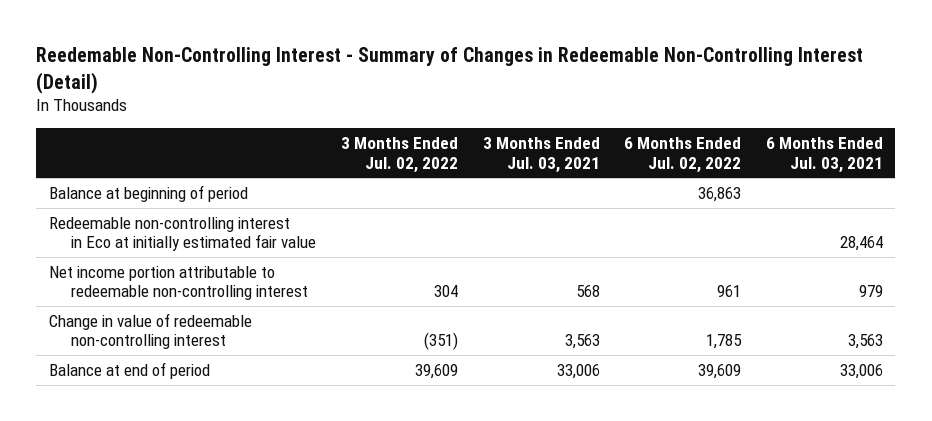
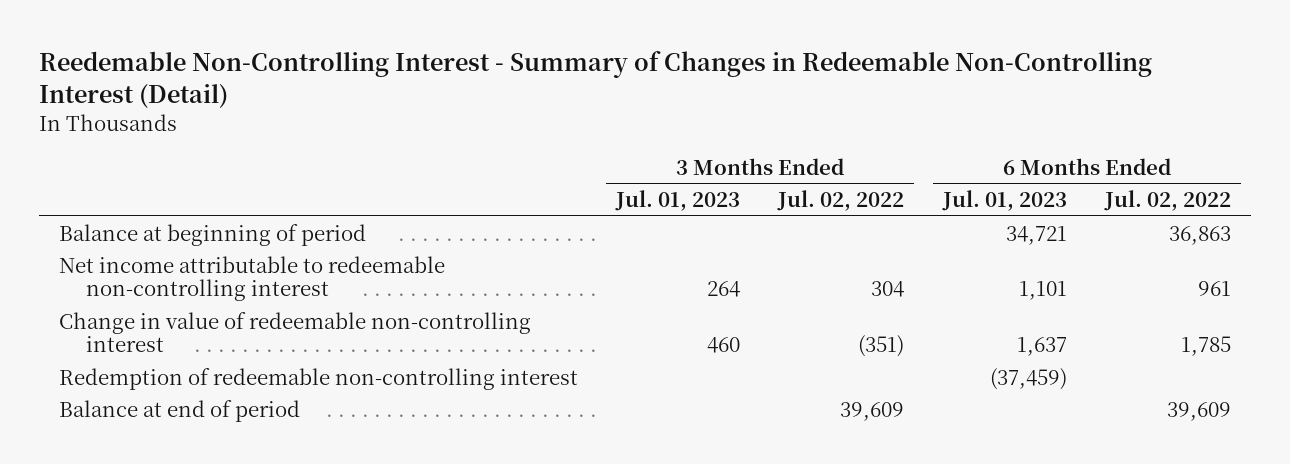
[482,137,600,173] 3 Months Ended Jul. 03, 2021 -> none
[766,137,884,173] 6 Months Ended Jul. 03, 2021 -> none
none -> [614,189,740,211] Jul. 01, 2023
none -> [941,189,1067,211] Jul. 01, 2023
[48,216,317,252] Redeemable non-controlling interest in Eco at initially estimated fair value -> none
[48,265,309,301] Net income portion attributable to redeemable non-controlling interest -> [58,255,445,302] Net income attributable to redeemable non-controlling interest
none -> [58,367,578,390] Redemption of redeemable non-controlling interest

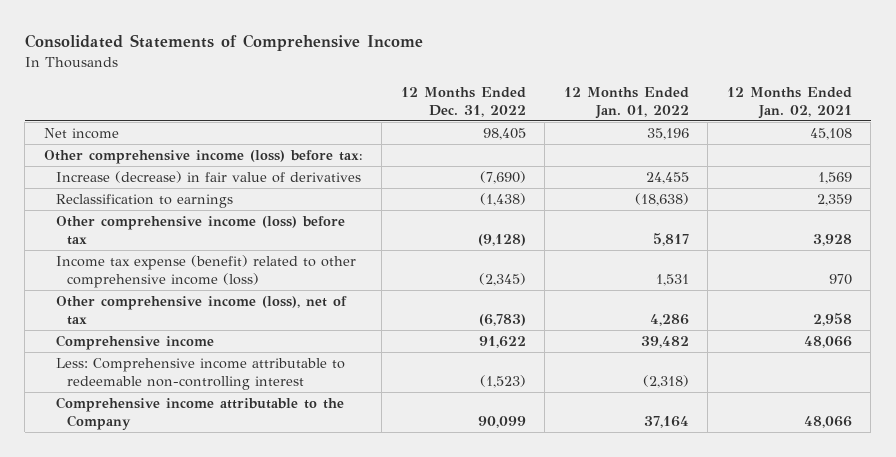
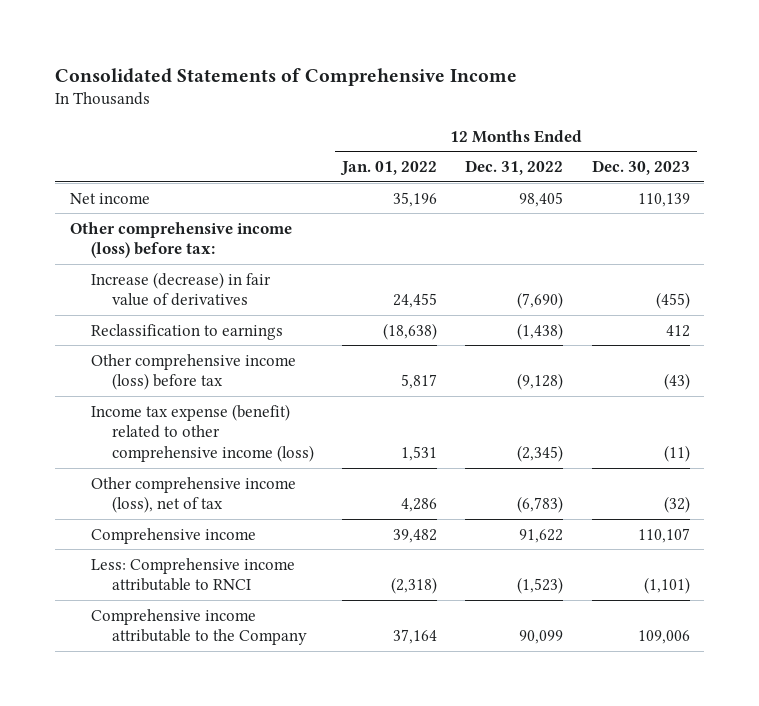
[726,87,852,119] 12 Months Ended Jan. 02, 2021 -> none
none -> [591,159,690,175] Dec. 30, 2023
[55,358,345,390] Less: Comprehensive income attributable to redeemable non-controlling interest -> [90,557,295,592] Less: Comprehensive income attributable to RNCI

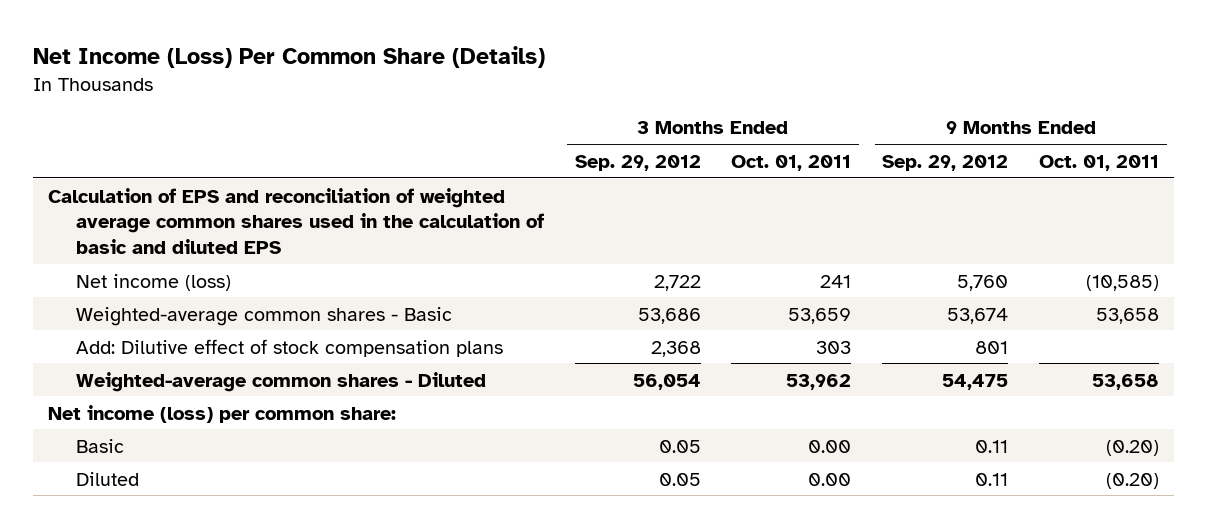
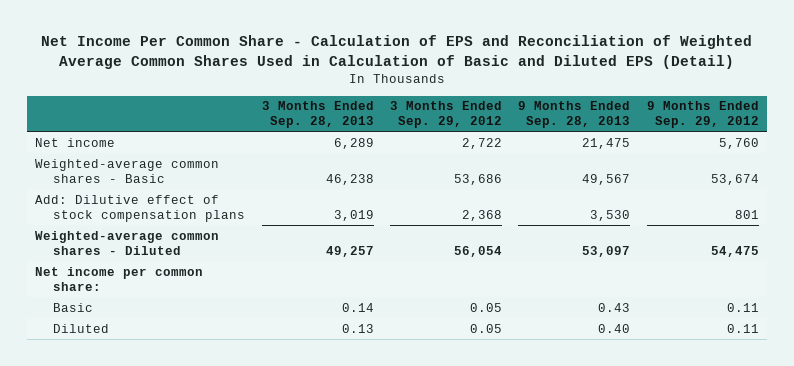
[32,45,545,68] Net Income (Loss) Per Common Share (Details) -> [40,35,752,69] Net Income Per Common Share - Calculation of EPS and Reconciliation of Weighted Average Common Shares Used in Calculation of Basic and Diluted EPS (Detail)
[731,154,852,171] Oct. 01, 2011 -> none
[1038,154,1159,171] Oct. 01, 2011 -> none
none -> [261,101,374,129] 3 Months Ended Sep. 28, 2013
none -> [518,101,631,129] 9 Months Ended Sep. 28, 2013
[48,187,544,255] Calculation of EPS and reconciliation of weighted average common shares used in the calculation of basic and diluted EPS -> none
[75,273,231,291] Net income (loss) -> [34,137,115,147] Net income
[48,404,397,423] Net income (loss) per common share: -> [34,266,203,291] Net income per common share:

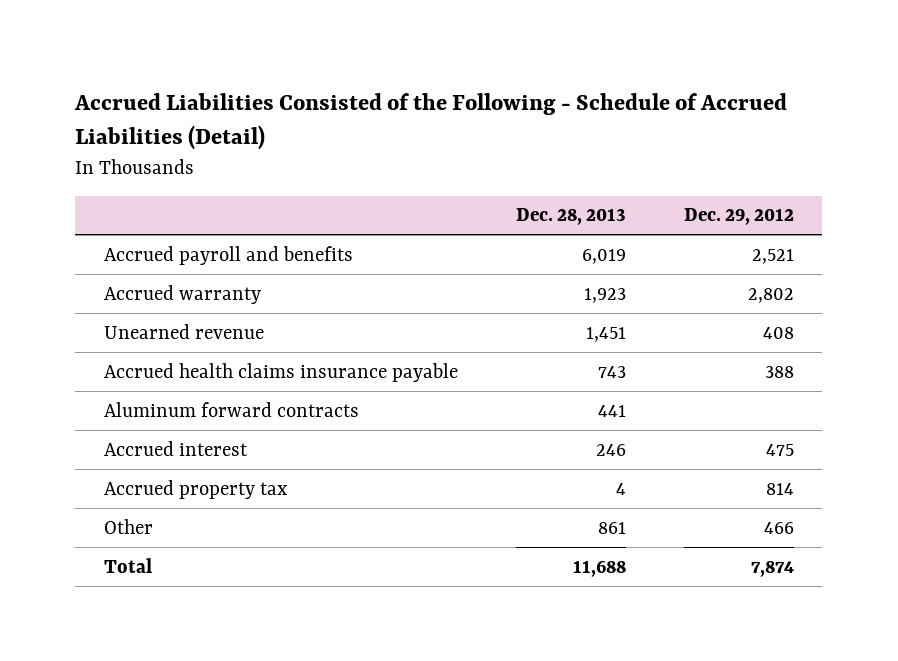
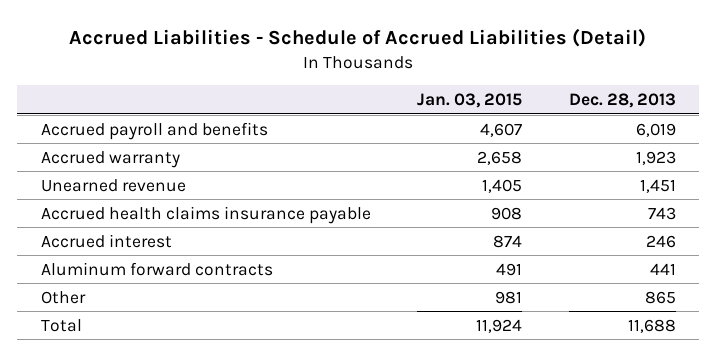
[74,92,788,150] Accrued Liabilities Consisted of the Following - Schedule of Accrued Liabilities (Detail) -> [69,28,647,48] Accrued Liabilities - Schedule of Accrued Liabilities (Detail)
[683,208,794,226] Dec. 29, 2012 -> none
none -> [417,92,523,108] Jan. 03, 2015
[104,479,288,499] Accrued property tax -> none
[104,401,360,417] Aluminum forward contracts -> [40,261,273,276] Aluminum forward contracts
[597,521,626,534] 861 -> [644,290,676,304] 865

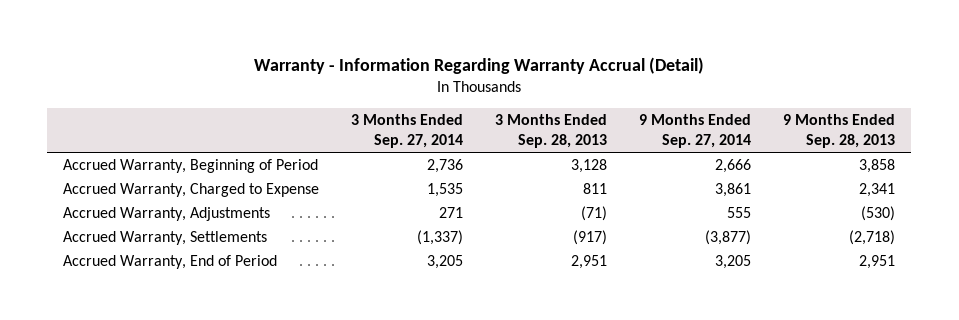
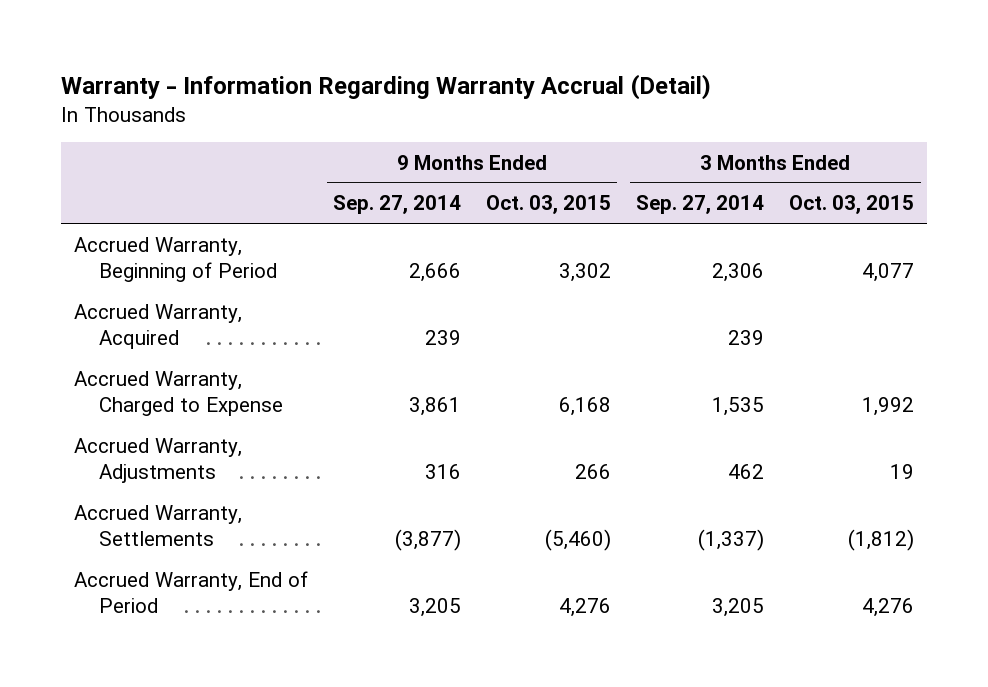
[495,114,608,149] 3 Months Ended Sep. 28, 2013 -> none
[783,114,896,149] 9 Months Ended Sep. 28, 2013 -> none
none -> [486,195,612,215] Oct. 03, 2015
none -> [789,195,915,215] Oct. 03, 2015
[427,159,464,174] 2,736 -> [712,263,765,283] 2,306
none -> [73,303,242,350] Accrued Warranty, Acquired
[439,207,464,219] 271 -> [728,464,765,480] 462
[727,207,752,219] 555 -> [425,464,462,480] 316

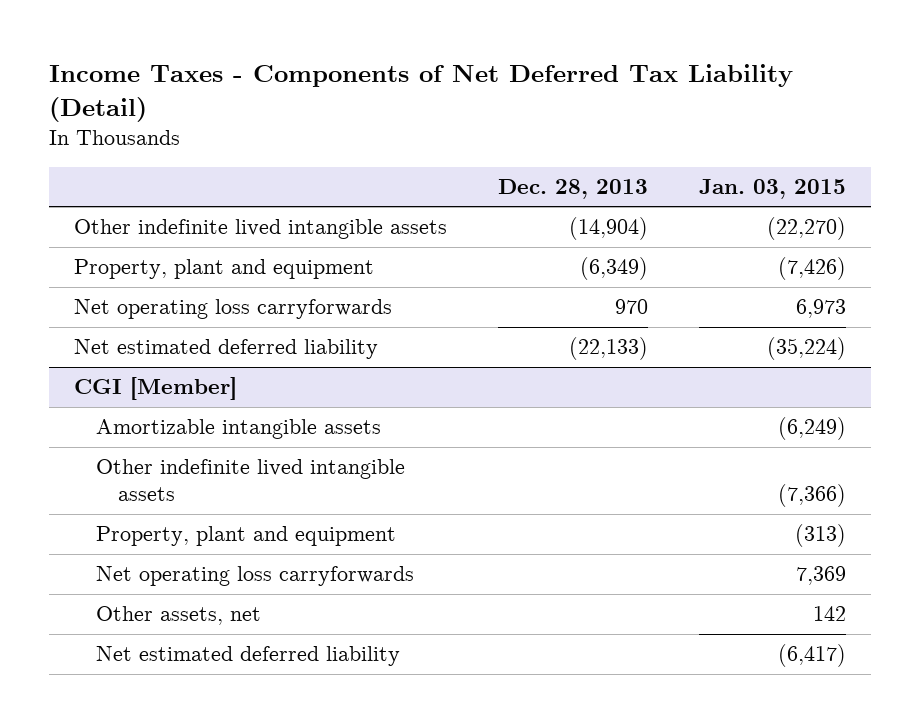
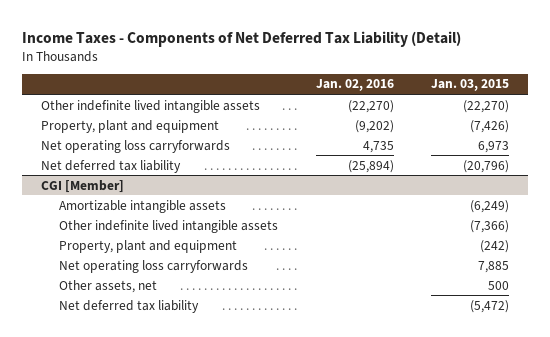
[498,178,649,199] Dec. 28, 2013 -> none
none -> [315,79,394,92] Jan. 02, 2016
[74,339,379,360] Net estimated deferred liability -> [40,159,181,173] Net deferred tax liability
[766,337,846,361] (35,224) -> [463,159,510,173] (20,796)
[794,524,846,548] (313) -> [480,239,510,253] (242)
[795,566,846,586] 7,369 -> [478,260,510,273] 7,885
[812,606,846,622] 142 -> [488,280,510,290] 500
[96,646,401,667] Net estimated deferred liability -> [59,299,200,313] Net deferred tax liability
[777,644,846,668] (6,417) -> [470,299,510,313] (5,472)

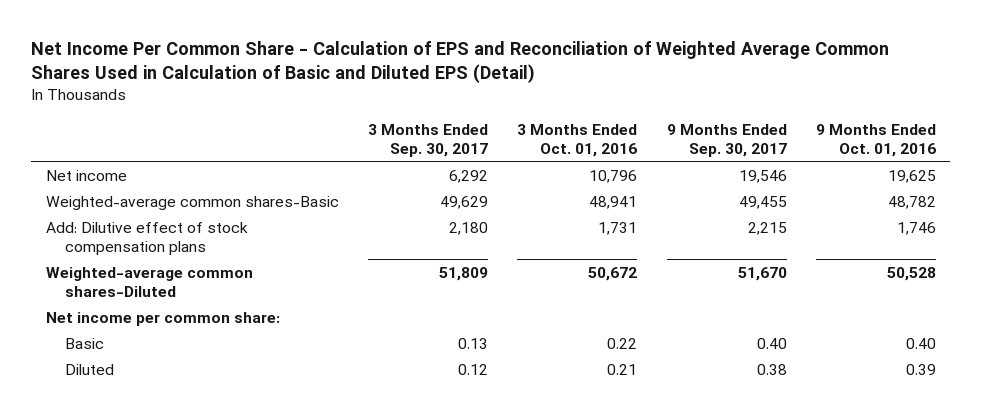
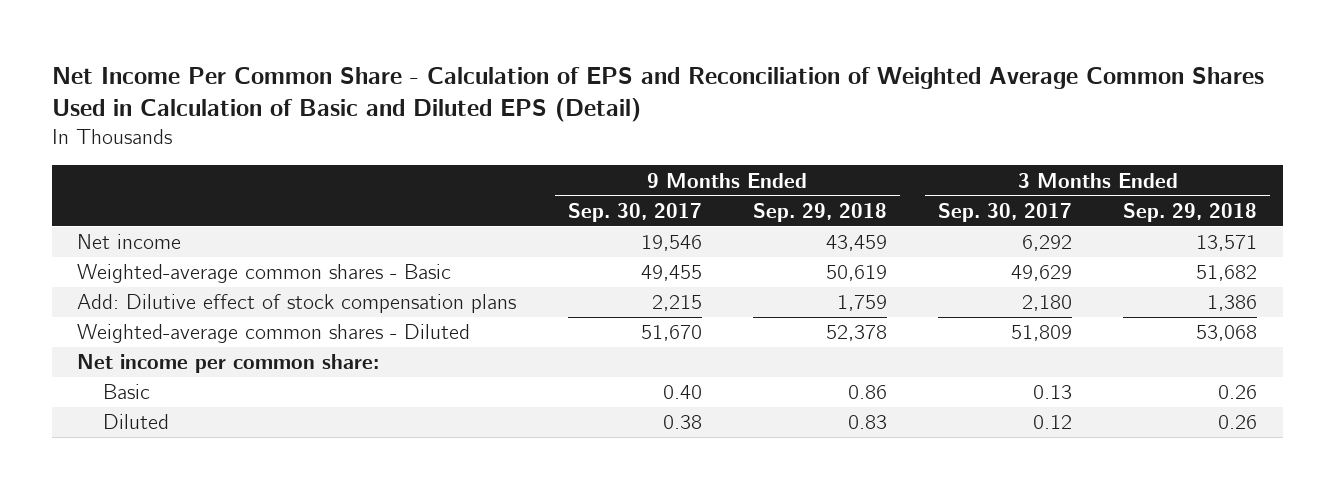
[517,123,638,157] 3 Months Ended Oct. 01, 2016 -> none
[815,123,936,157] 9 Months Ended Oct. 01, 2016 -> none
none -> [752,202,887,222] Sep. 29, 2018
none -> [1123,202,1258,222] Sep. 29, 2018
[45,195,339,210] Weighted-average common shares-Basic -> [77,264,452,284] Weighted-average common shares - Basic
[45,266,253,297] Weighted-average common shares-Diluted -> [77,324,471,344] Weighted-average common shares - Diluted

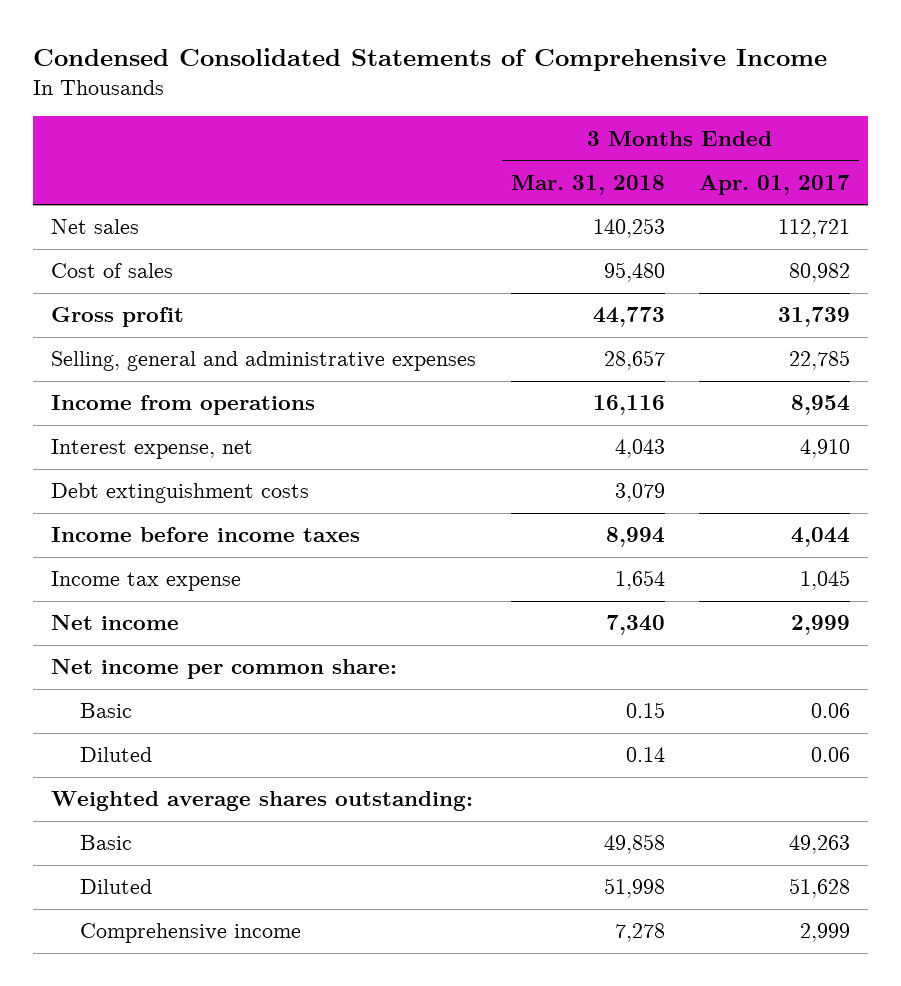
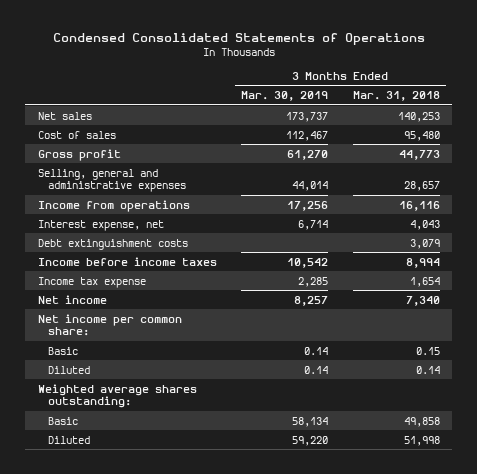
[33,48,828,72] Condensed Consolidated Statements of Comprehensive Income -> [52,32,425,45] Condensed Consolidated Statements of Operations
[699,174,851,195] Apr. 01, 2017 -> none
none -> [241,91,329,102] Mar. 30, 2019
[80,923,302,944] Comprehensive income -> none

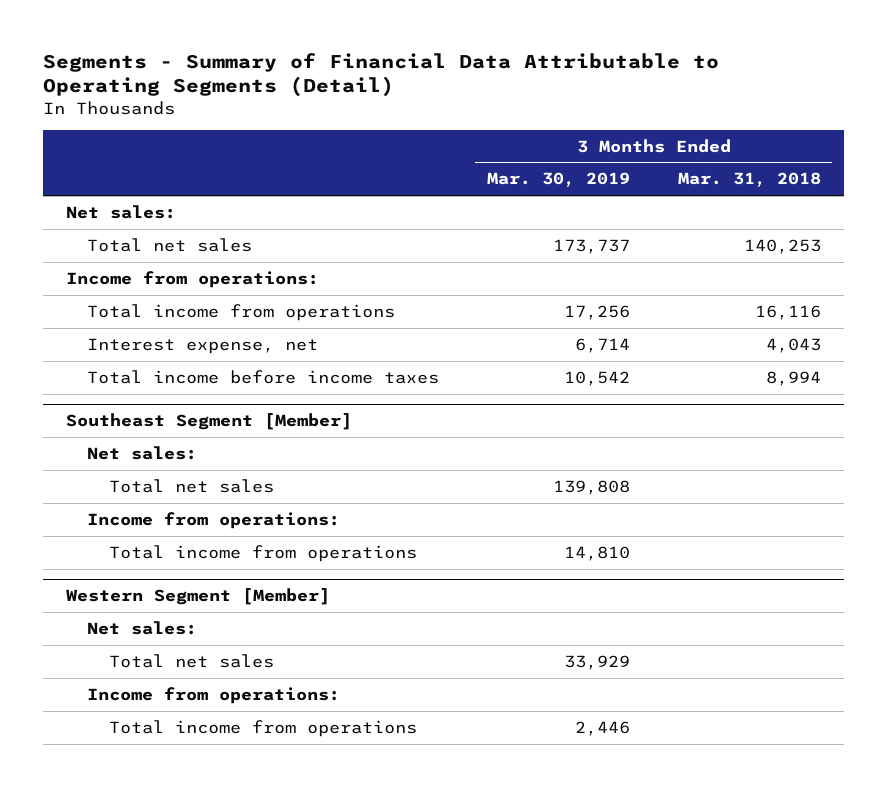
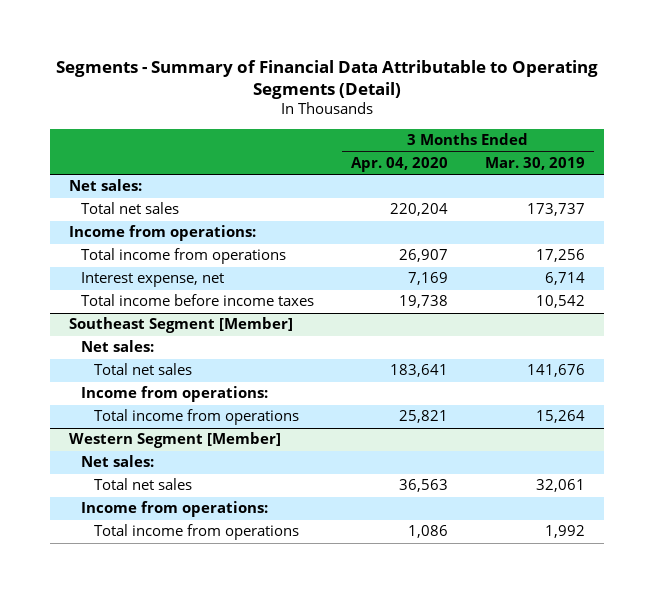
[677,172,821,188] Mar. 31, 2018 -> none
none -> [351,157,449,173] Apr. 04, 2020
[553,479,631,495] 139,808 -> [527,364,586,378] 141,676
[564,545,631,561] 14,810 -> [536,410,586,424] 15,264
[564,654,631,670] 33,929 -> [536,479,586,493] 32,061
[575,720,631,736] 2,446 -> [545,525,586,539] 1,992

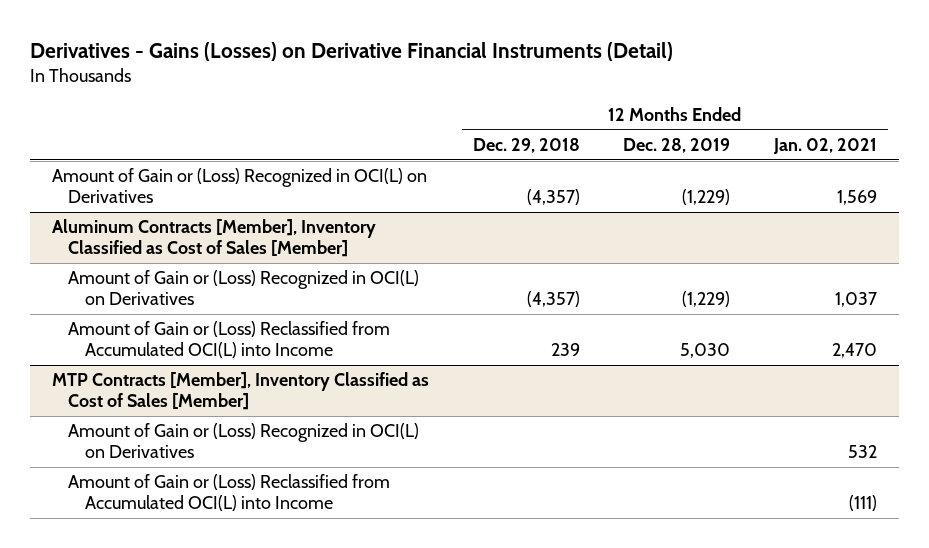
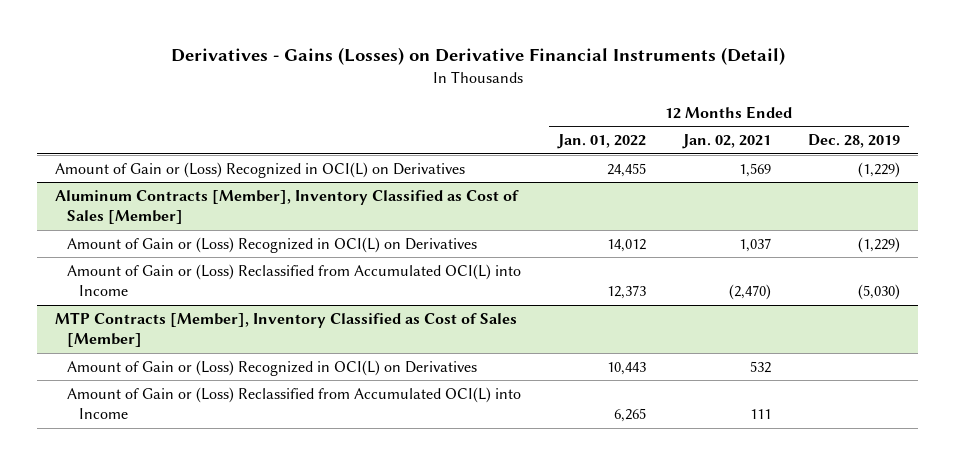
[472,138,580,154] Dec. 29, 2018 -> none
none -> [556,134,646,150] Jan. 01, 2022
[680,343,731,359] 5,030 -> [857,284,900,301] (5,030)
[832,343,878,359] 2,470 -> [728,284,771,301] (2,470)
[849,495,878,512] (111) -> [749,409,771,420] 111

